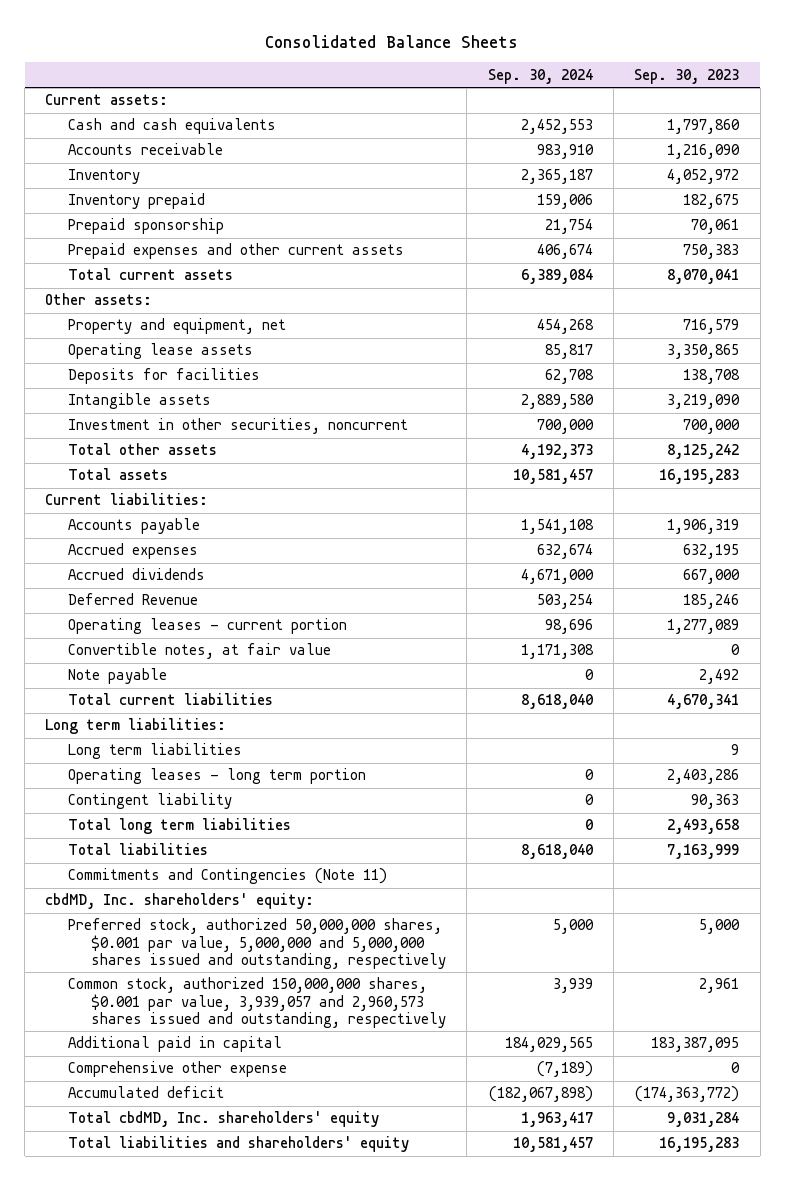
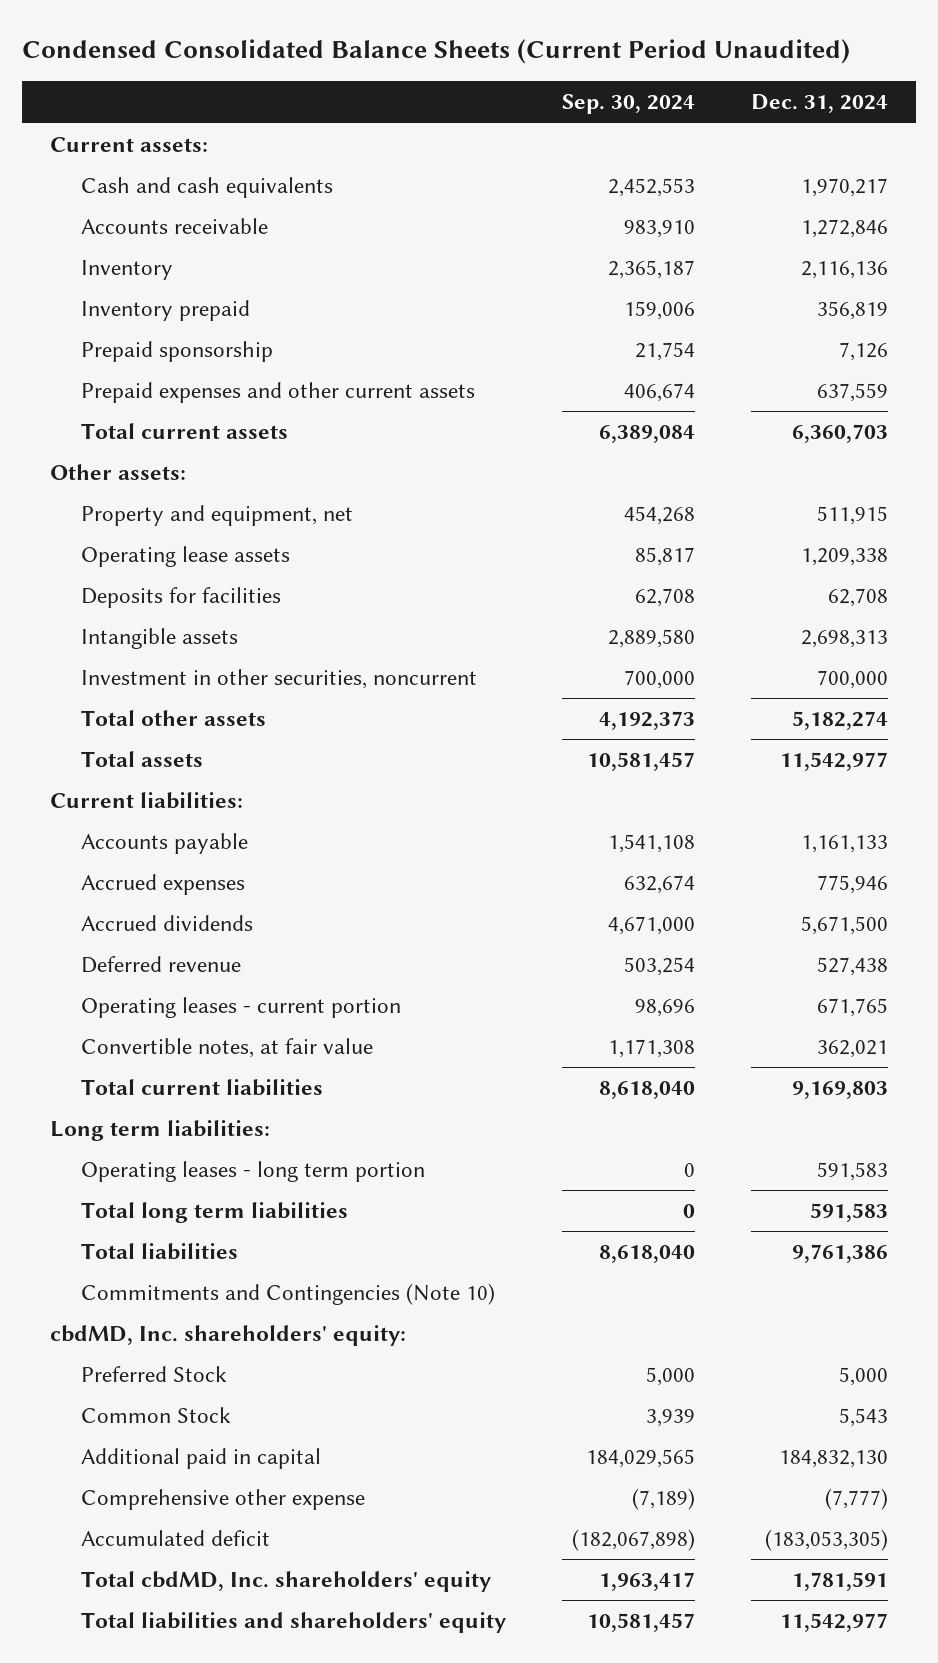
[265,34,519,48] Consolidated Balance Sheets -> [22,39,851,65] Condensed Consolidated Balance Sheets (Current Period Unaudited)
[634,68,740,84] Sep. 30, 2023 -> none
none -> [750,94,888,114] Dec. 31, 2024
[68,593,199,606] Deferred Revenue -> [80,956,241,974] Deferred revenue
[68,668,168,685] Note payable -> none
[68,743,243,760] Long term liabilities -> none
[68,793,233,810] Contingent liability -> none
[68,868,388,885] Commitments and Contingencies (Note 11) -> [80,1283,495,1306] Commitments and Contingencies (Note 10)
[68,918,446,970] Preferred stock, authorized 50,000,000 shares, $0.001 par value, 5,000,000 and 5,000,000 shares issued and outstanding, respectively -> [80,1366,227,1383] Preferred Stock
[68,977,446,1029] Common stock, authorized 150,000,000 shares, $0.001 par value, 3,939,057 and 2,960,573 shares issued and outstanding, respectively -> [80,1407,231,1424] Common Stock

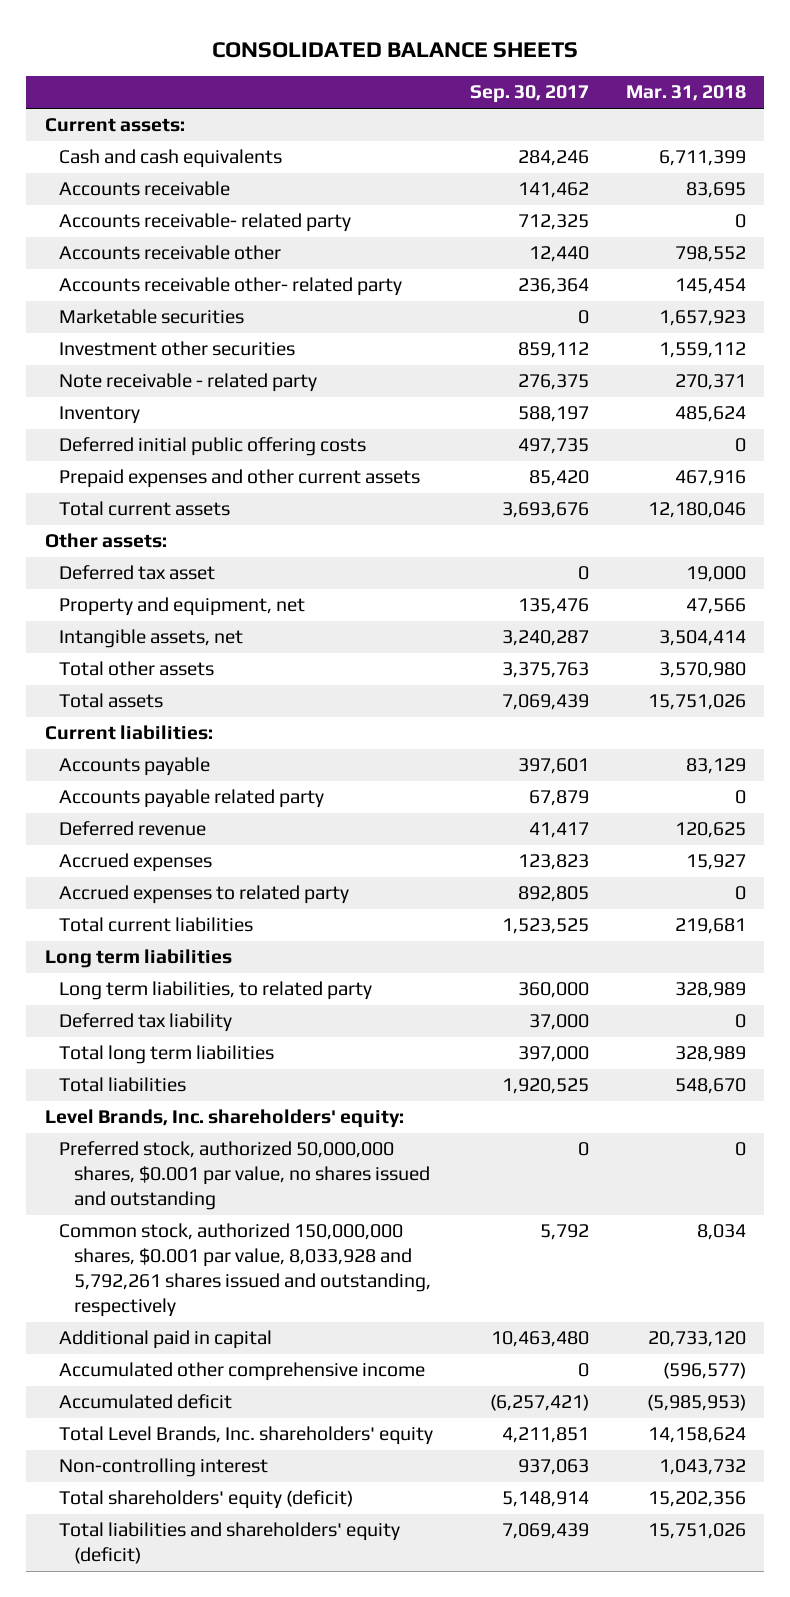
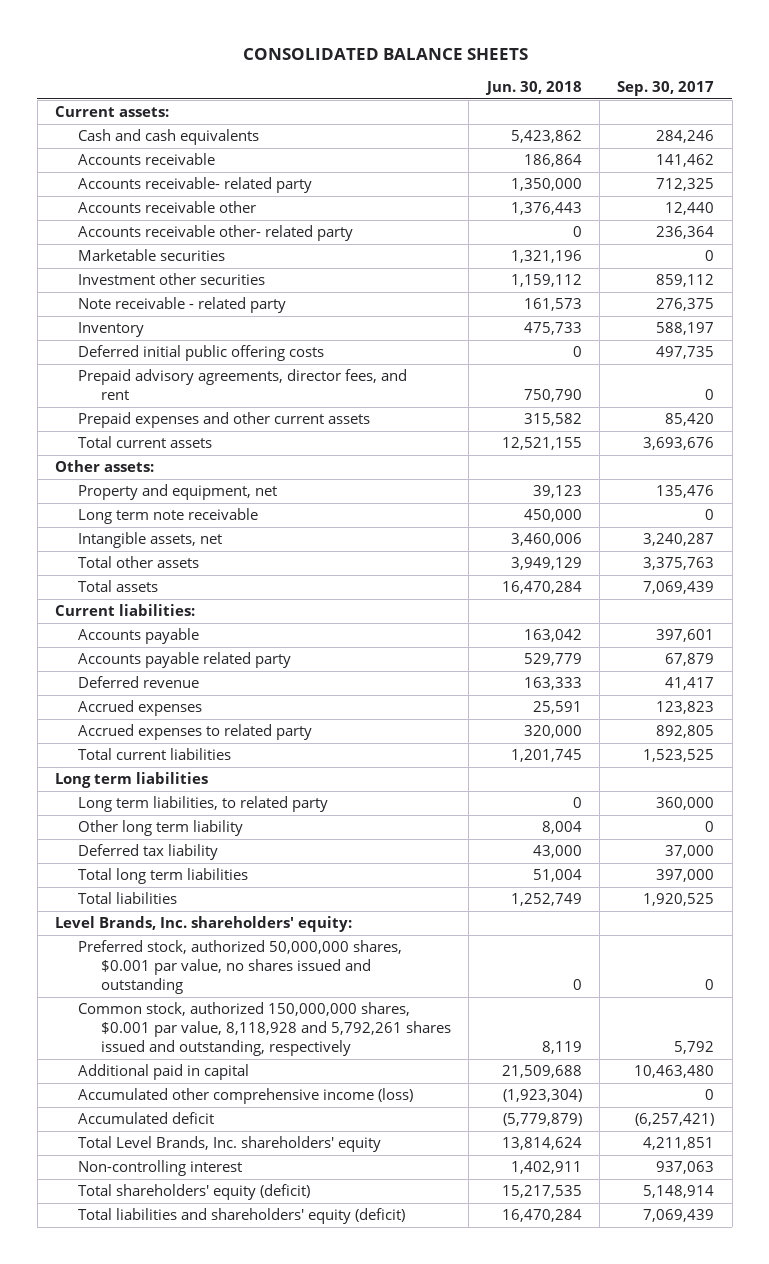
[625,85,746,102] Mar. 31, 2018 -> none
none -> [484,80,582,95] Jun. 30, 2018
none -> [78,369,408,401] Prepaid advisory agreements, director fees, and rent
[59,565,216,581] Deferred tax asset -> none
none -> [78,508,259,525] Long term note receivable
none -> [78,820,244,837] Other long term liability
[59,1223,431,1318] Common stock, authorized 150,000,000 shares, $0.001 par value, 8,033,928 and 5,792,261 shares issued and outstanding, respectively -> [78,1002,452,1056] Common stock, authorized 150,000,000 shares, $0.001 par value, 8,118,928 and 5,792,261 shares issued and outstanding, respectively
[59,1362,426,1382] Accumulated other comprehensive income -> [78,1088,414,1105] Accumulated other comprehensive income (loss)

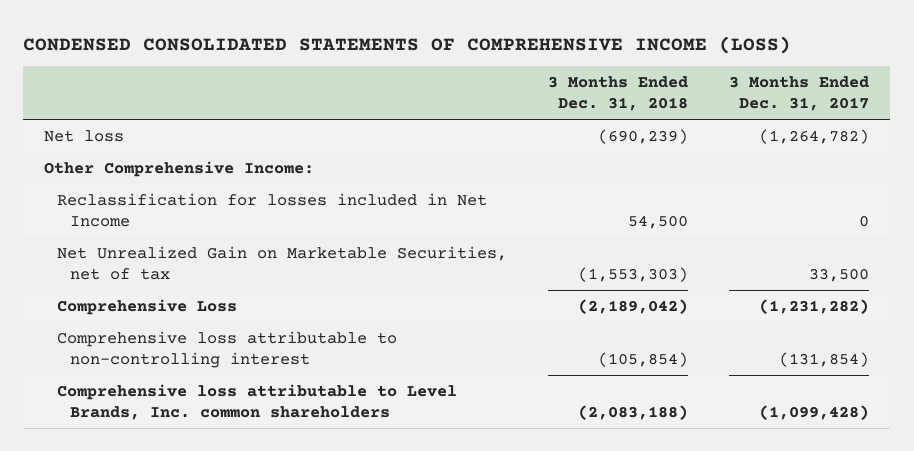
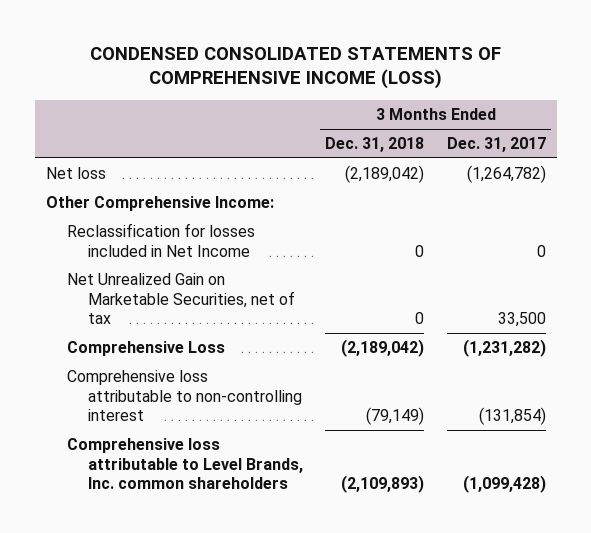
[598,128,689,144] (690,239) -> [345,165,425,184] (2,189,042)
[628,214,689,229] 54,500 -> [415,244,425,257] 0
[578,266,689,282] (1,553,303) -> [415,312,425,325] 0
[598,351,689,367] (105,854) -> [366,407,425,426] (79,149)
[578,404,689,420] (2,083,188) -> [341,475,425,494] (2,109,893)

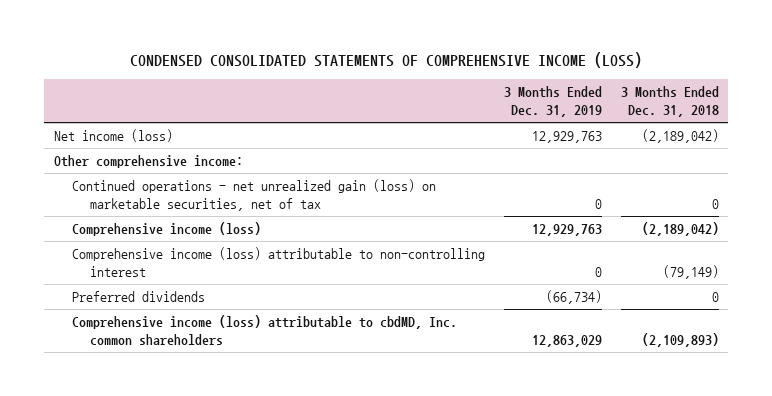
[446,137,546,153] Dec. 31, 2017 -> none
none -> [503,86,602,117] 3 Months Ended Dec. 31, 2019
[66,223,255,257] Reclassification for losses included in Net Income -> none
[45,167,106,180] Net loss -> [53,129,173,143] Net income (loss)
[45,196,274,212] Other Comprehensive Income: -> [53,155,243,169] Other comprehensive income:
[66,273,296,325] Net Unrealized Gain on Marketable Securities, net of tax -> [71,179,436,211] Continued operations - net unrealized gain (loss) on marketable securities, net of tax
[66,341,225,357] Comprehensive Loss -> [71,222,261,237] Comprehensive income (loss)
[66,370,303,422] Comprehensive loss attributable to non-controlling interest -> [71,247,485,277] Comprehensive income (loss) attributable to non-controlling interest
none -> [71,291,205,303] Preferred dividends
[66,438,304,490] Comprehensive loss attributable to Level Brands, Inc. common shareholders -> [71,315,457,345] Comprehensive income (loss) attributable to cbdMD, Inc. common shareholders

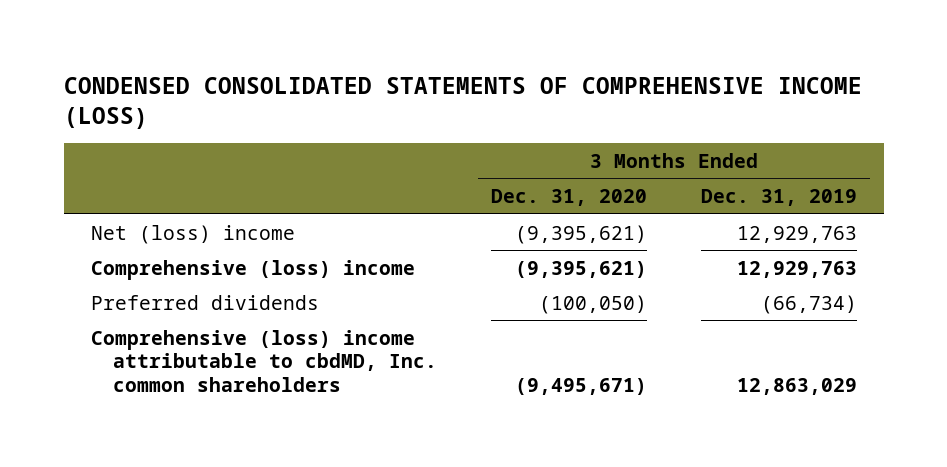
[620,86,719,117] 3 Months Ended Dec. 31, 2018 -> none
none -> [490,189,647,207] Dec. 31, 2020
[53,155,243,169] Other comprehensive income: -> none
[71,179,436,211] Continued operations - net unrealized gain (loss) on marketable securities, net of tax -> none
[71,247,485,277] Comprehensive income (loss) attributable to non-controlling interest -> none
[53,129,173,143] Net income (loss) -> [90,224,295,244] Net (loss) income
[71,222,261,237] Comprehensive income (loss) -> [90,259,415,280] Comprehensive (loss) income
[71,315,457,345] Comprehensive income (loss) attributable to cbdMD, Inc. common shareholders -> [90,329,438,393] Comprehensive (loss) income attributable to cbdMD, Inc. common shareholders

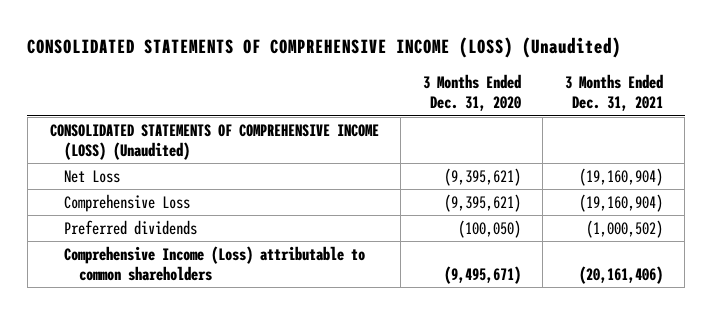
[63,76,862,130] CONDENSED CONSOLIDATED STATEMENTS OF COMPREHENSIVE INCOME (LOSS) -> [27,36,622,58] CONSOLIDATED STATEMENTS OF COMPREHENSIVE INCOME (LOSS) (Unaudited)
[700,189,857,207] Dec. 31, 2019 -> none
none -> [564,73,663,112] 3 Months Ended Dec. 31, 2021
none -> [49,123,379,161] CONSOLIDATED STATEMENTS OF COMPREHENSIVE INCOME (LOSS) (Unaudited)
[90,224,295,244] Net (loss) income -> [64,169,121,183] Net Loss
[90,259,415,280] Comprehensive (loss) income -> [64,193,191,212] Comprehensive Loss
[90,329,438,393] Comprehensive (loss) income attributable to cbdMD, Inc. common shareholders -> [64,245,366,282] Comprehensive Income (Loss) attributable to common shareholders

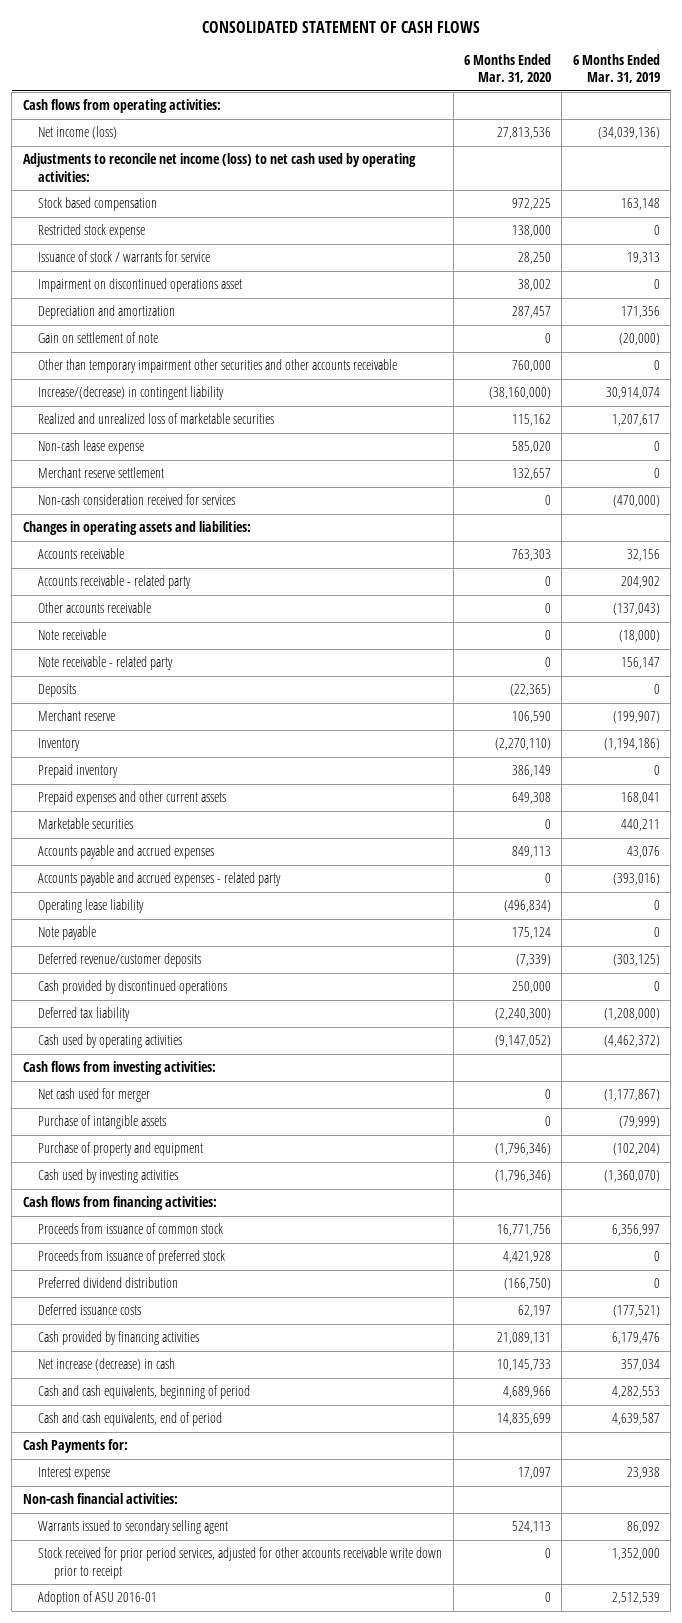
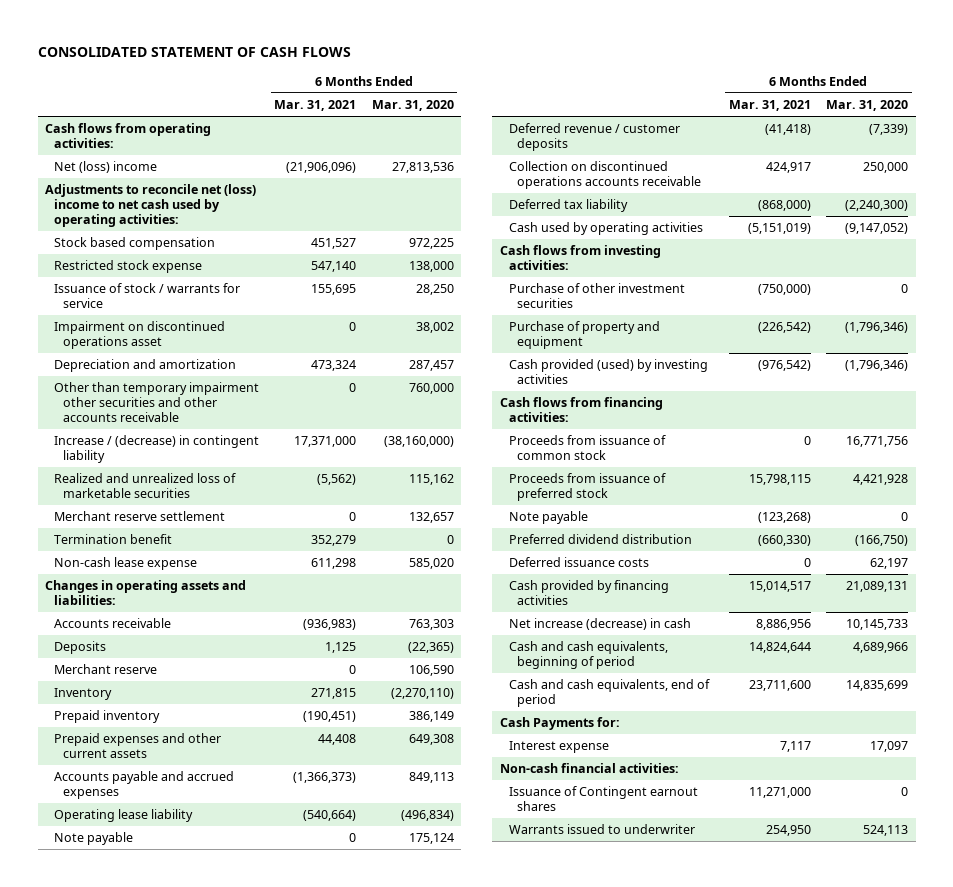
[572,53,660,84] 6 Months Ended Mar. 31, 2019 -> none
none -> [274,99,357,111] Mar. 31, 2021
[38,126,118,140] Net income (loss) -> [54,161,158,174] Net (loss) income
[22,153,416,182] Adjustments to reconcile net income (loss) to net cash used by operating activities: -> [45,184,257,227] Adjustments to reconcile net (loss) income to net cash used by operating activities:
[38,332,159,344] Gain on settlement of note -> none
[38,386,225,401] Increase/(decrease) in contingent liability -> [54,435,260,464] Increase / (decrease) in contingent liability
[38,494,236,506] Non-cash consideration received for services -> none
none -> [54,534,173,545] Termination benefit
[38,440,145,455] Non-cash lease expense -> [54,557,198,571] Non-cash lease expense
[38,575,192,590] Accounts receivable - related party -> none
[38,602,152,614] Other accounts receivable -> none
[38,629,107,641] Note receivable -> none
[38,656,174,671] Note receivable - related party -> none
[38,818,134,830] Marketable securities -> none
[38,872,282,887] Accounts payable and accrued expenses - related party -> none
[38,953,202,968] Deferred revenue/customer deposits -> [508,123,680,152] Deferred revenue / customer deposits
[38,980,228,995] Cash provided by discontinued operations -> [508,161,702,190] Collection on discontinued operations accounts receivable
[38,1088,151,1103] Net cash used for merger -> none
[38,1115,167,1130] Purchase of intangible assets -> none
none -> [508,283,685,309] Purchase of other investment securities
[38,1169,179,1184] Cash used by investing activities -> [508,359,708,385] Cash provided (used) by investing activities
none -> [508,511,588,525] Note payable
[38,1547,443,1579] Stock received for prior period services, adjusted for other accounts receivable write down prior to receipt -> none
[38,1591,158,1606] Adoption of ASU 2016-01 -> none
none -> [508,786,698,812] Issuance of Contingent earnout shares
[38,1520,229,1535] Warrants issued to secondary selling agent -> [508,824,695,835] Warrants issued to underwriter

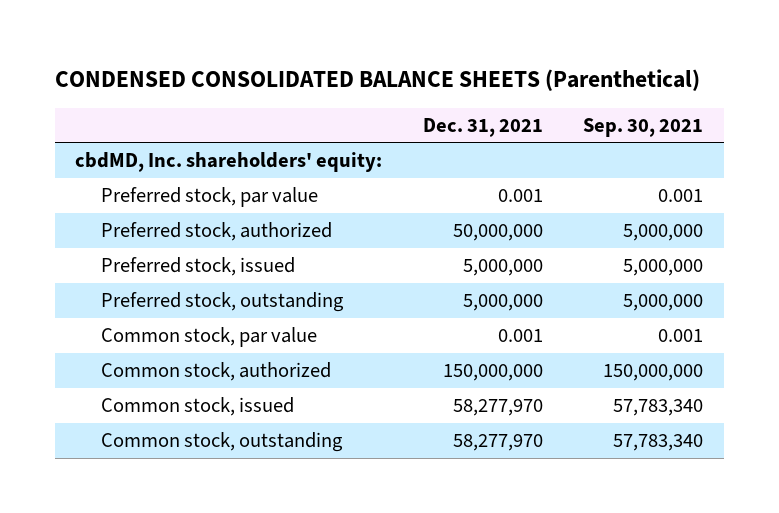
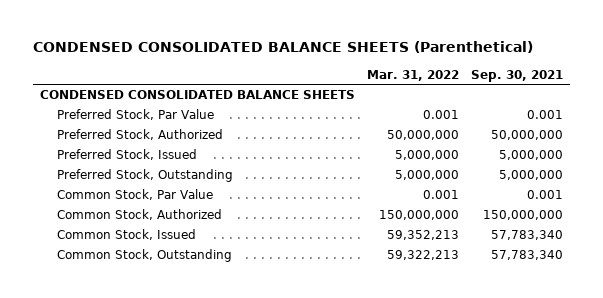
[422,117,543,137] Dec. 31, 2021 -> none
none -> [367,69,460,81] Mar. 31, 2022
[75,152,383,173] cbdMD, Inc. shareholders' equity: -> none
none -> [39,90,355,100] CONDENSED CONSOLIDATED BALANCE SHEETS
[101,187,319,208] Preferred stock, par value -> [56,109,214,121] Preferred Stock, Par Value
[101,222,333,242] Preferred stock, authorized -> [56,129,223,141] Preferred Stock, Authorized
[623,224,704,242] 5,000,000 -> [491,130,564,141] 50,000,000
[101,257,296,277] Preferred stock, issued -> [56,149,197,161] Preferred Stock, Issued
[101,292,345,313] Preferred stock, outstanding -> [56,169,233,183] Preferred Stock, Outstanding
[101,327,318,348] Common stock, par value -> [56,189,213,201] Common Stock, Par Value
[101,362,332,382] Common stock, authorized -> [56,209,222,221] Common Stock, Authorized
[101,397,295,417] Common stock, issued -> [56,229,196,241] Common Stock, Issued
[101,432,344,453] Common stock, outstanding -> [56,249,232,263] Common Stock, Outstanding

